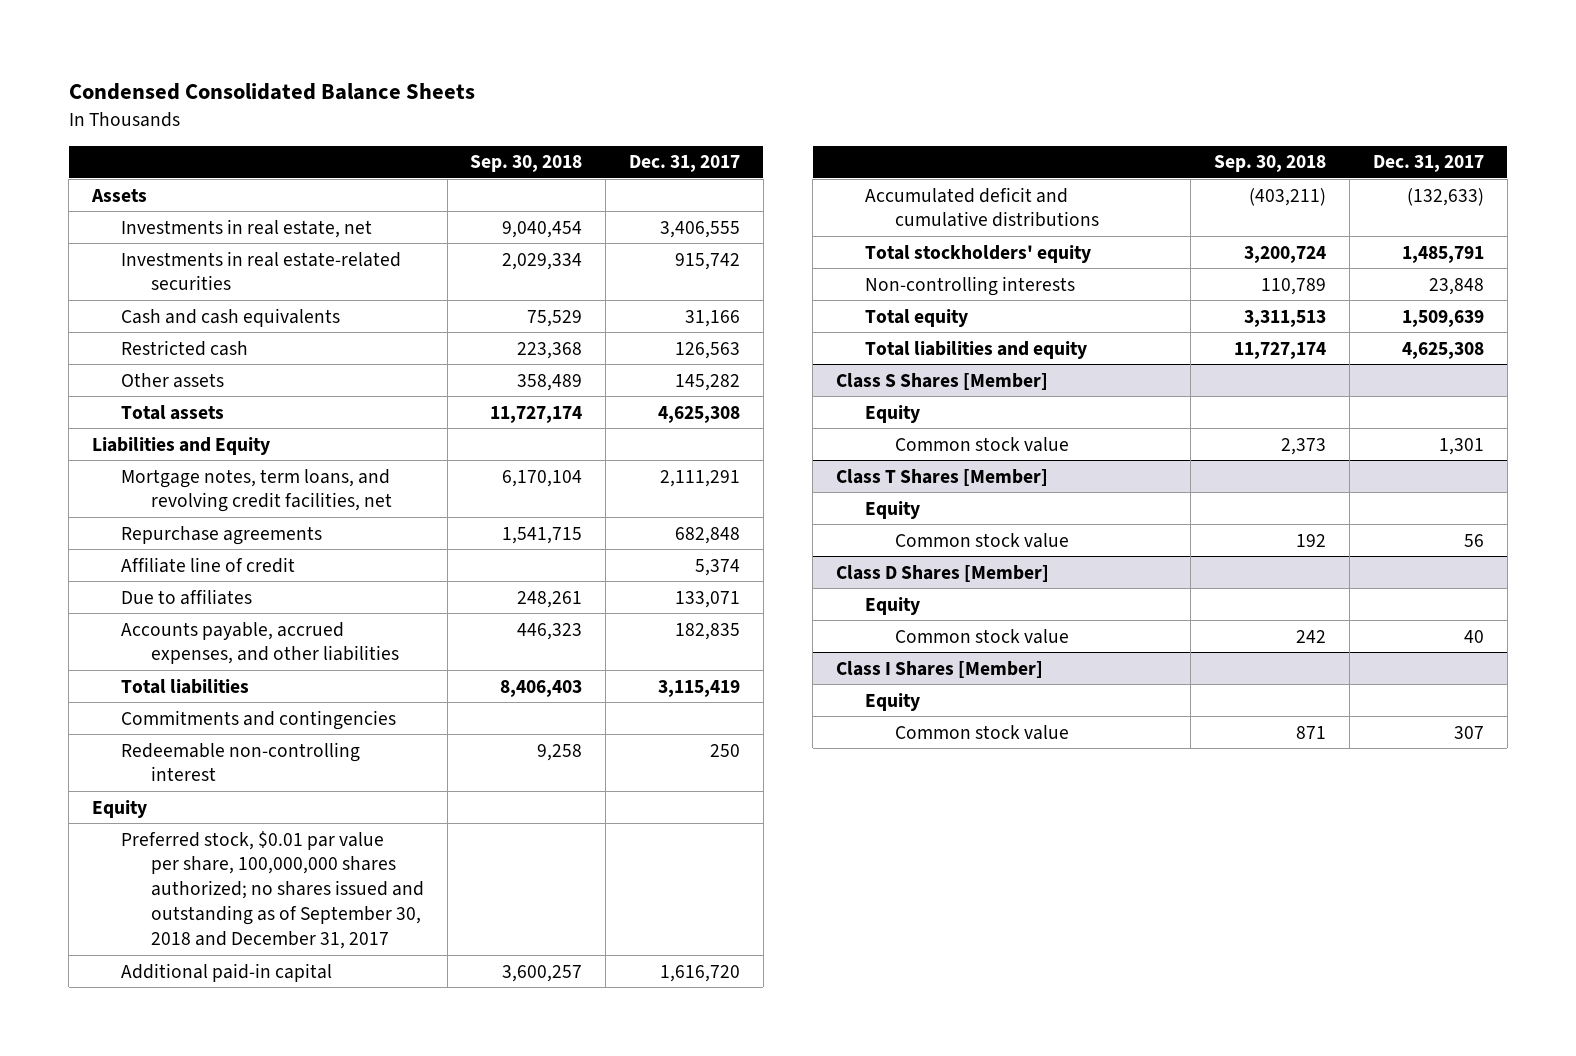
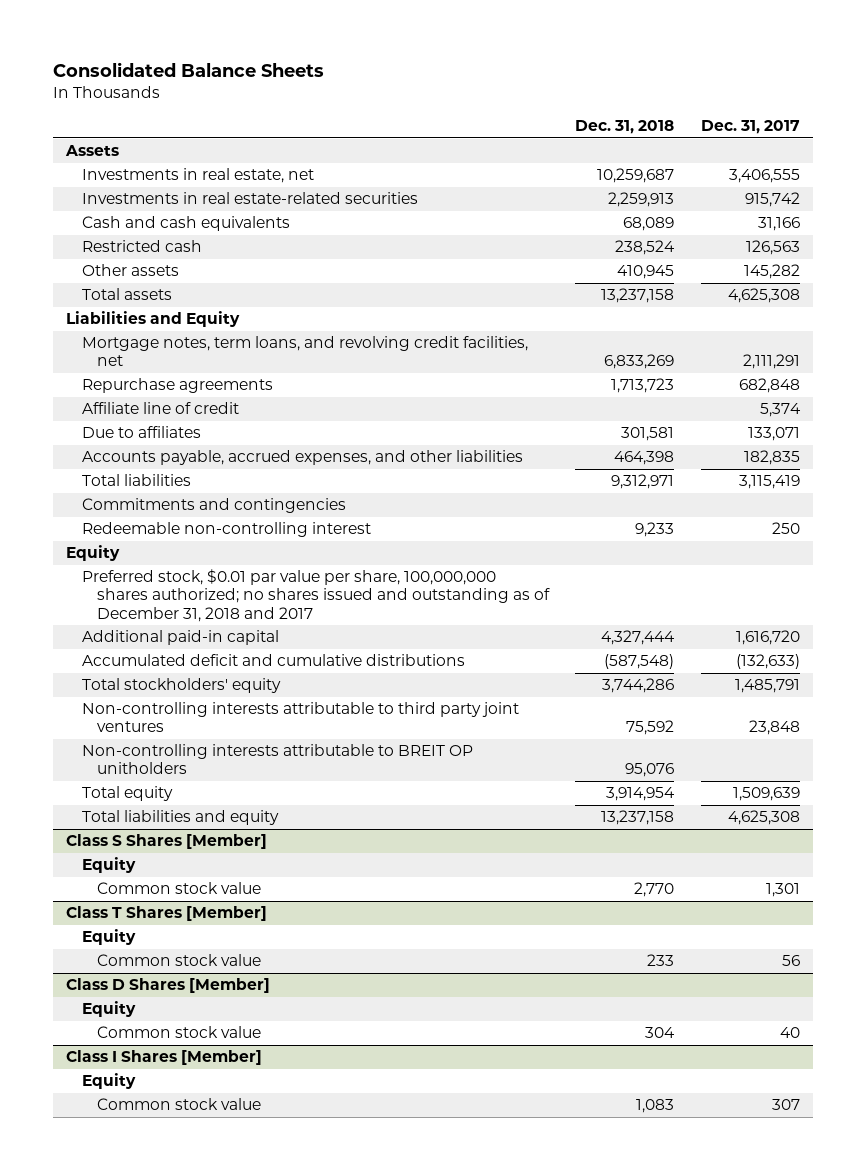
[68,83,475,101] Condensed Consolidated Balance Sheets -> [53,62,325,78] Consolidated Balance Sheets
[470,155,583,173] Sep. 30, 2018 -> none
none -> [575,119,675,134] Dec. 31, 2018
[121,830,424,949] Preferred stock, $0.01 par value per share, 100,000,000 shares authorized; no shares issued and outstanding as of September 30, 2018 and December 31, 2017 -> [81,569,550,622] Preferred stock, $0.01 par value per share, 100,000,000 shares authorized; no shares issued and outstanding as of December 31, 2018 and 2017
[865,275,1076,296] Non-controlling interests -> [81,702,519,733] Non-controlling interests attributable to third party joint ventures
none -> [81,744,473,775] Non-controlling interests attributable to BREIT OP unitholders

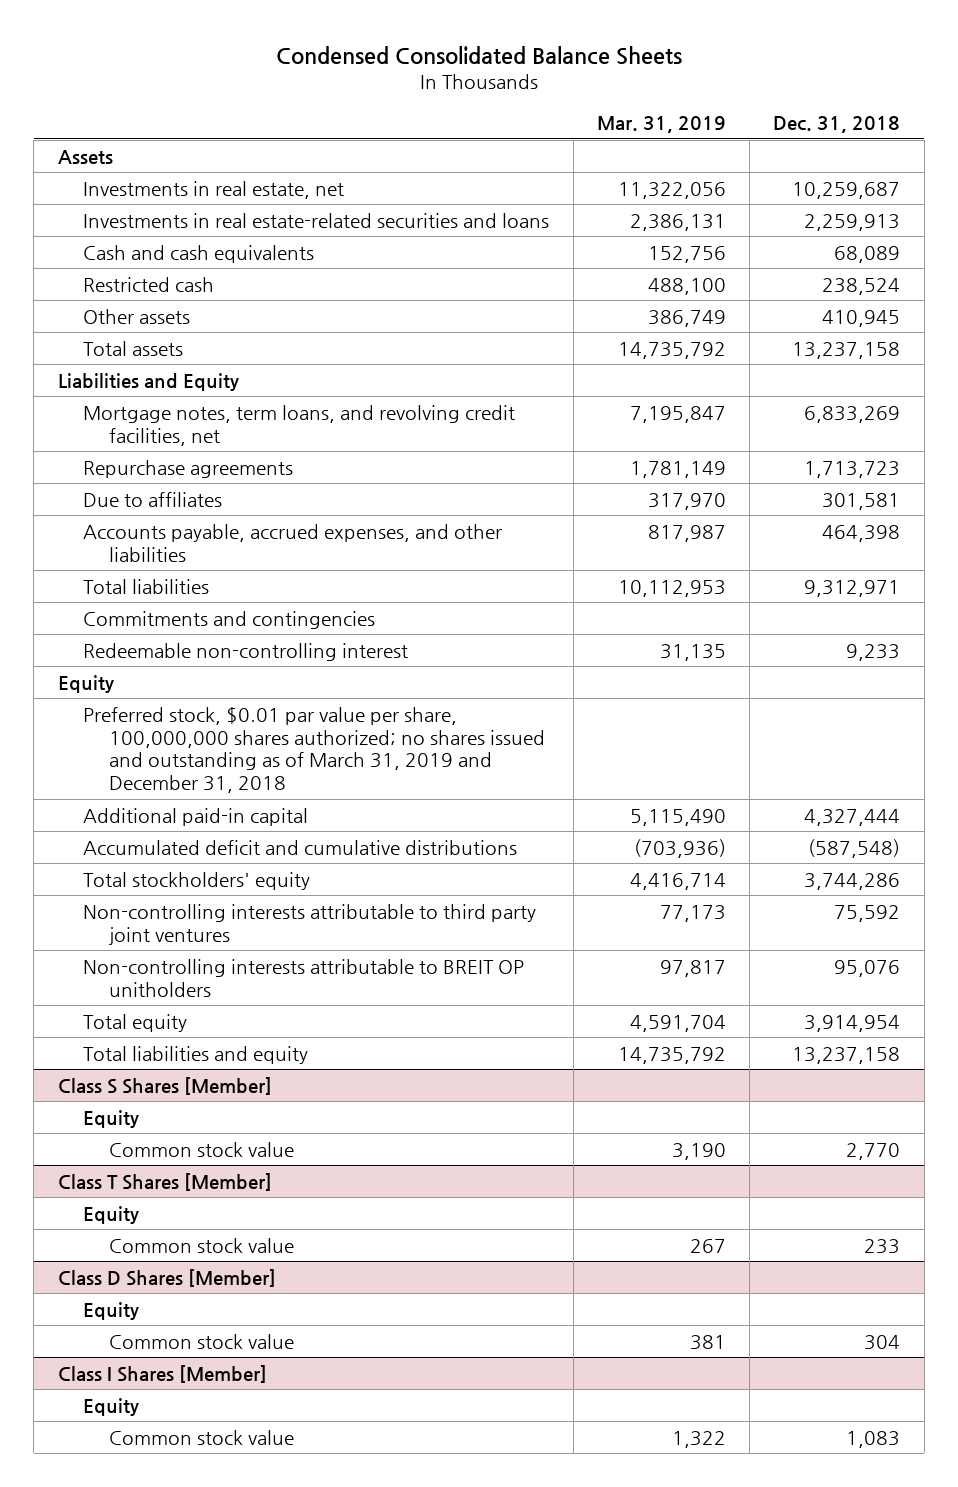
[53,62,325,78] Consolidated Balance Sheets -> [276,45,683,65] Condensed Consolidated Balance Sheets
[700,119,800,134] Dec. 31, 2017 -> none
none -> [596,116,726,134] Mar. 31, 2019
[81,192,418,205] Investments in real estate-related securities -> [83,212,550,228] Investments in real estate-related securities and loans
[81,402,239,415] Affiliate line of credit -> none
[81,569,550,622] Preferred stock, $0.01 par value per share, 100,000,000 shares authorized; no shares issued and outstanding as of December 31, 2018 and 2017 -> [83,706,545,794] Preferred stock, $0.01 par value per share, 100,000,000 shares authorized; no shares issued and outstanding as of March 31, 2019 and December 31, 2018

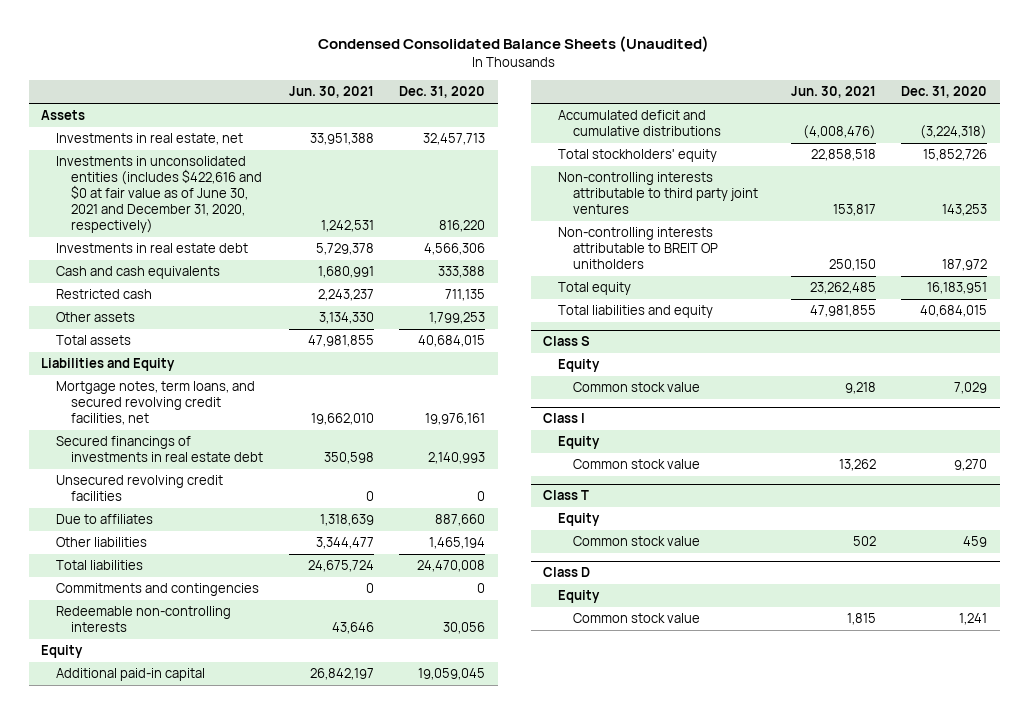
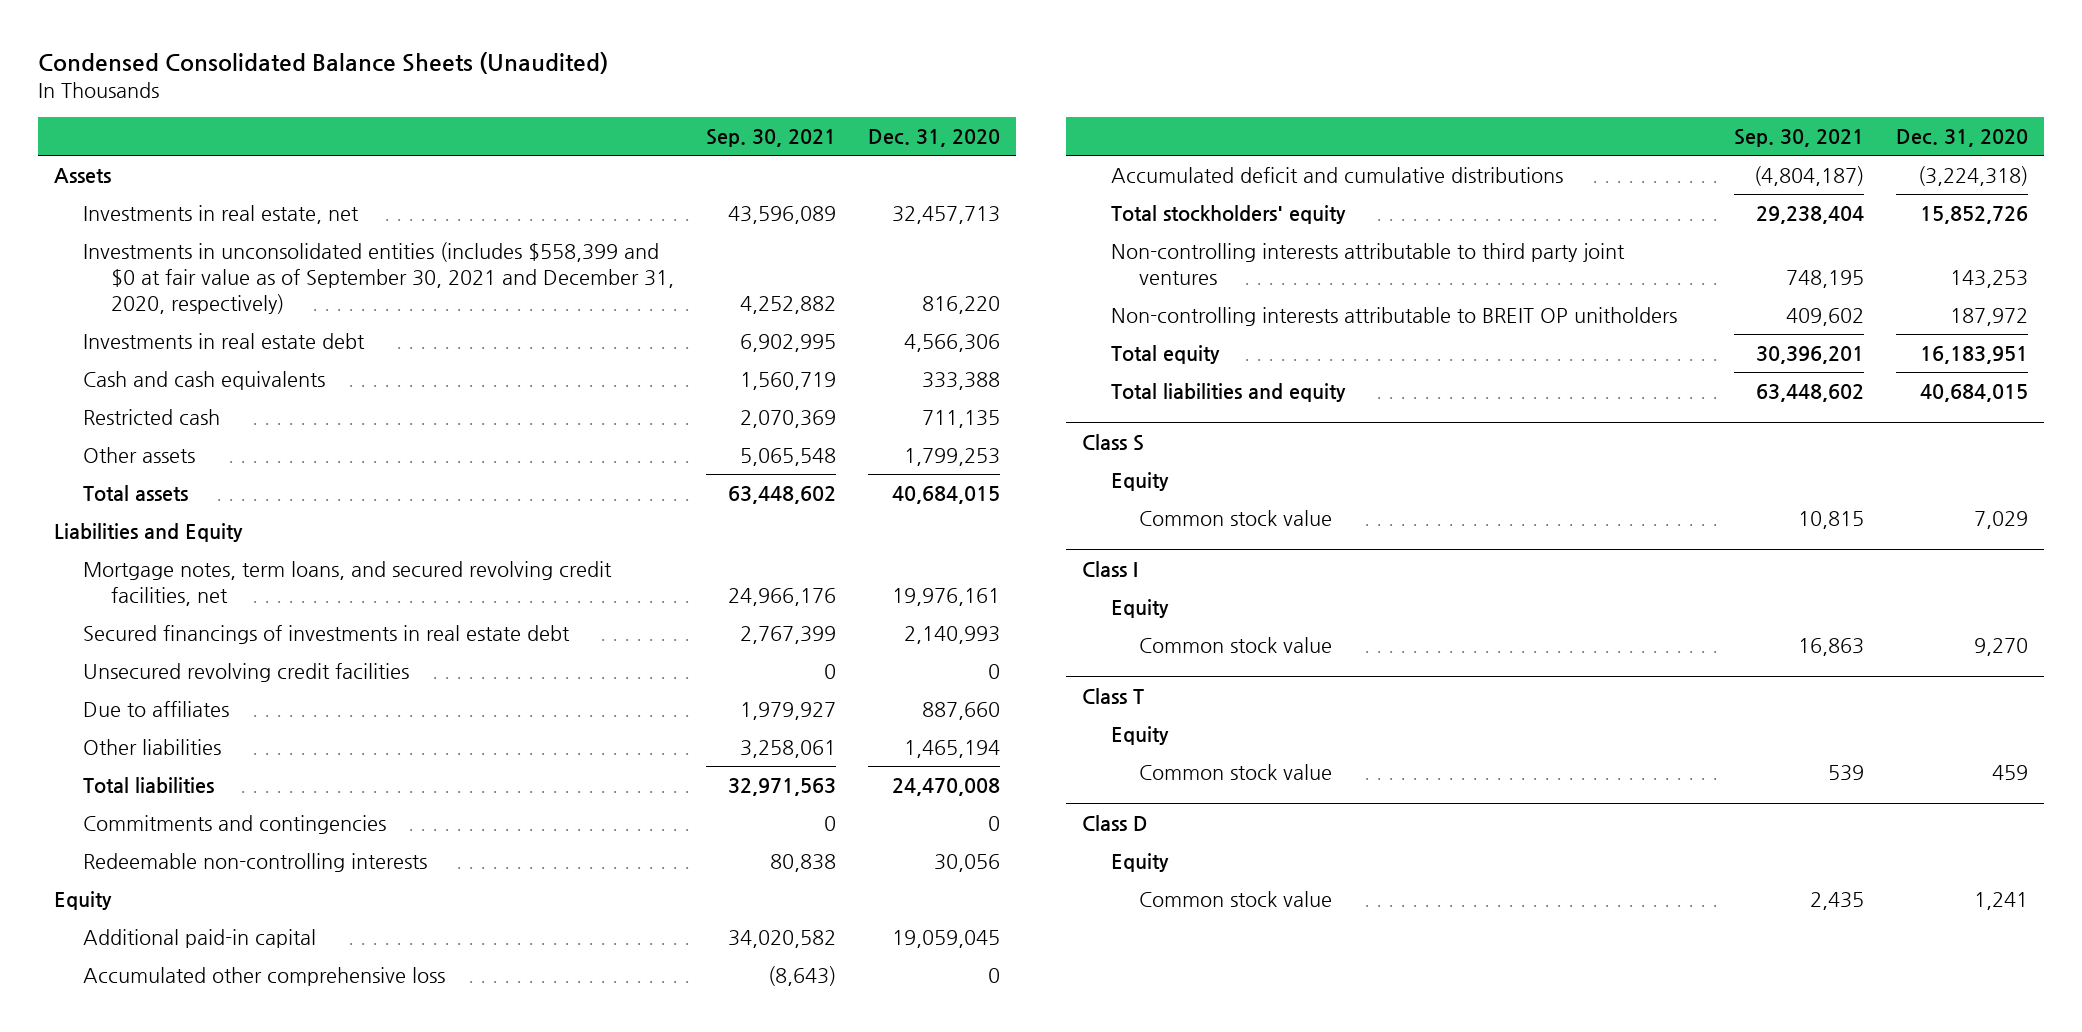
[288,86,374,99] Jun. 30, 2021 -> none
none -> [706,129,837,148] Sep. 30, 2021
[56,156,263,234] Investments in unconsolidated entities (includes $422,616 and $0 at fair value as of June 30, 2021 and December 31, 2020, respectively) -> [82,242,675,314] Investments in unconsolidated entities (includes $558,399 and $0 at fair value as of September 30, 2021 and December 31, 2020, respectively)
none -> [82,967,445,987] Accumulated other comprehensive loss

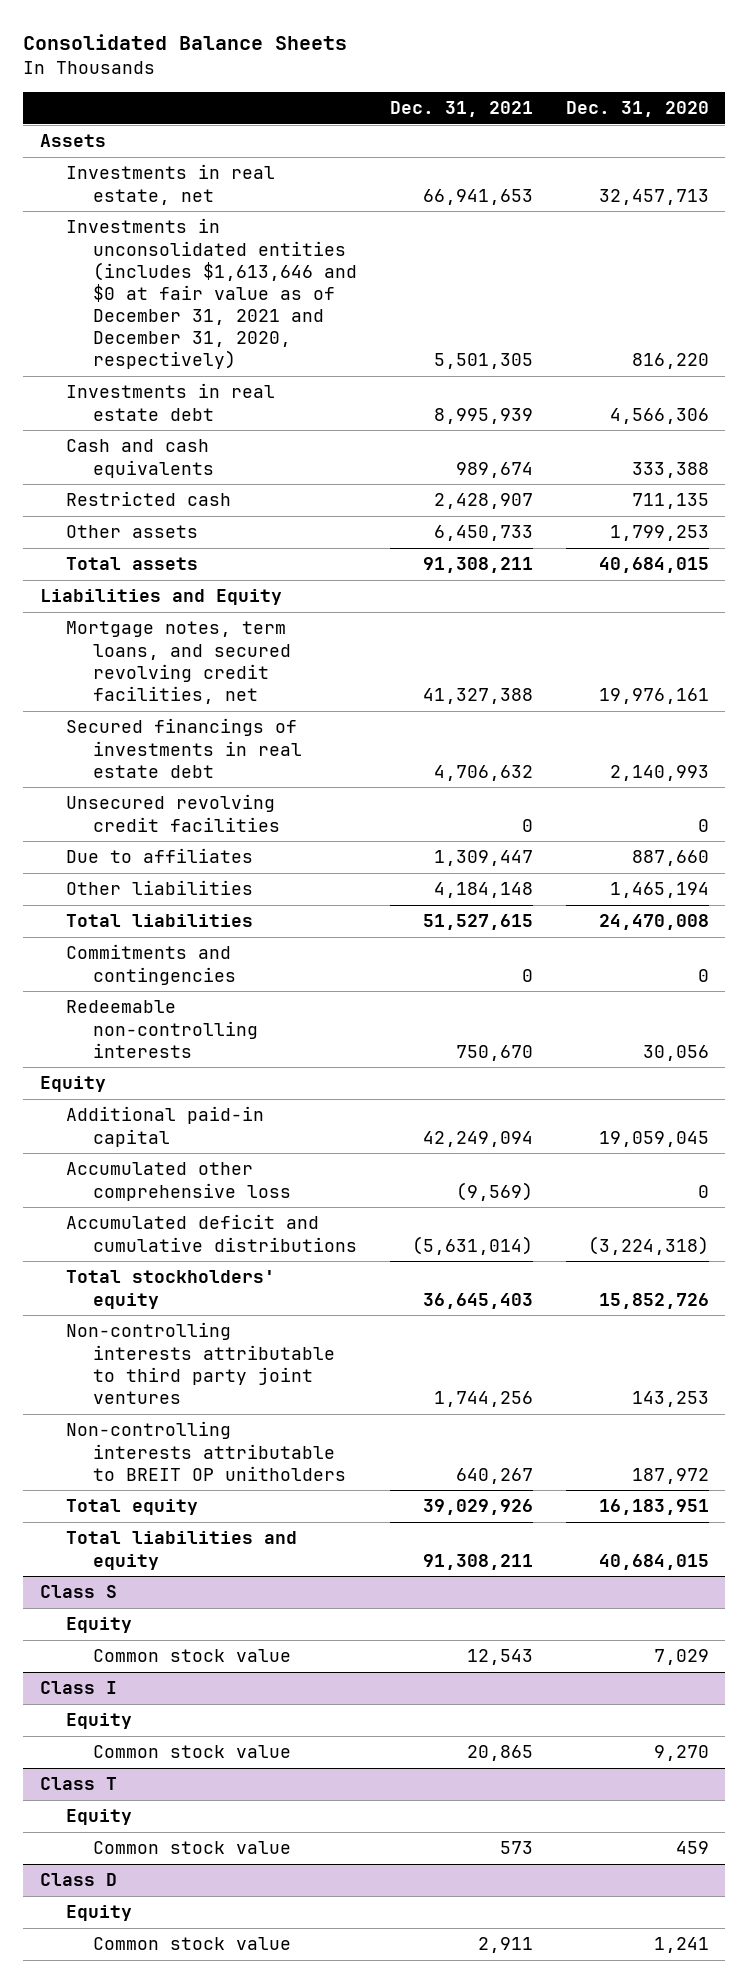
[38,51,609,74] Condensed Consolidated Balance Sheets (Unaudited) -> [23,34,348,51] Consolidated Balance Sheets
[706,129,837,148] Sep. 30, 2021 -> none
none -> [390,100,534,117] Dec. 31, 2021
[82,242,675,314] Investments in unconsolidated entities (includes $558,399 and $0 at fair value as of September 30, 2021 and December 31, 2020, respectively) -> [66,218,358,370] Investments in unconsolidated entities (includes $1,613,646 and $0 at fair value as of December 31, 2021 and December 31, 2020, respectively)

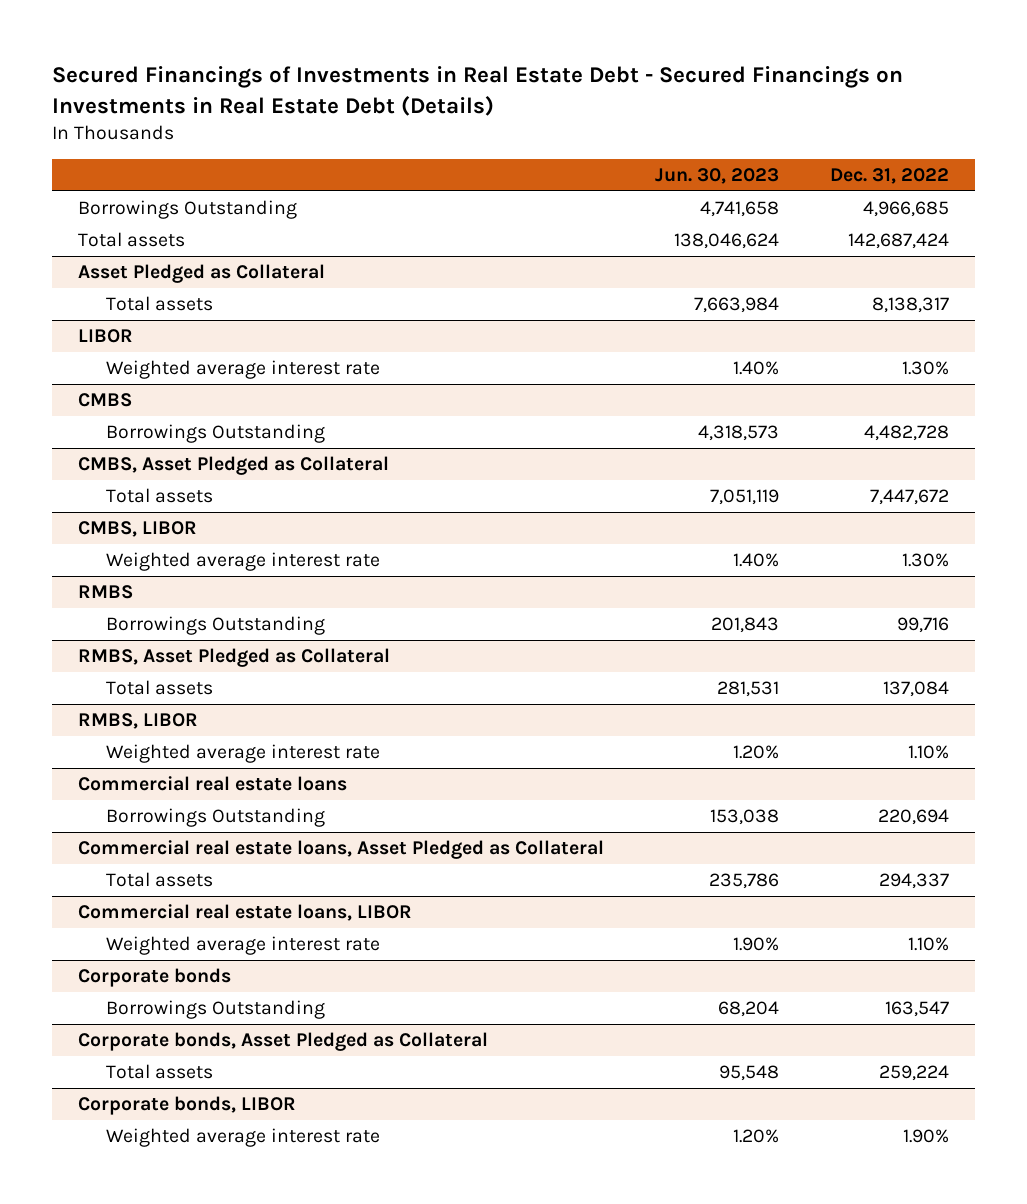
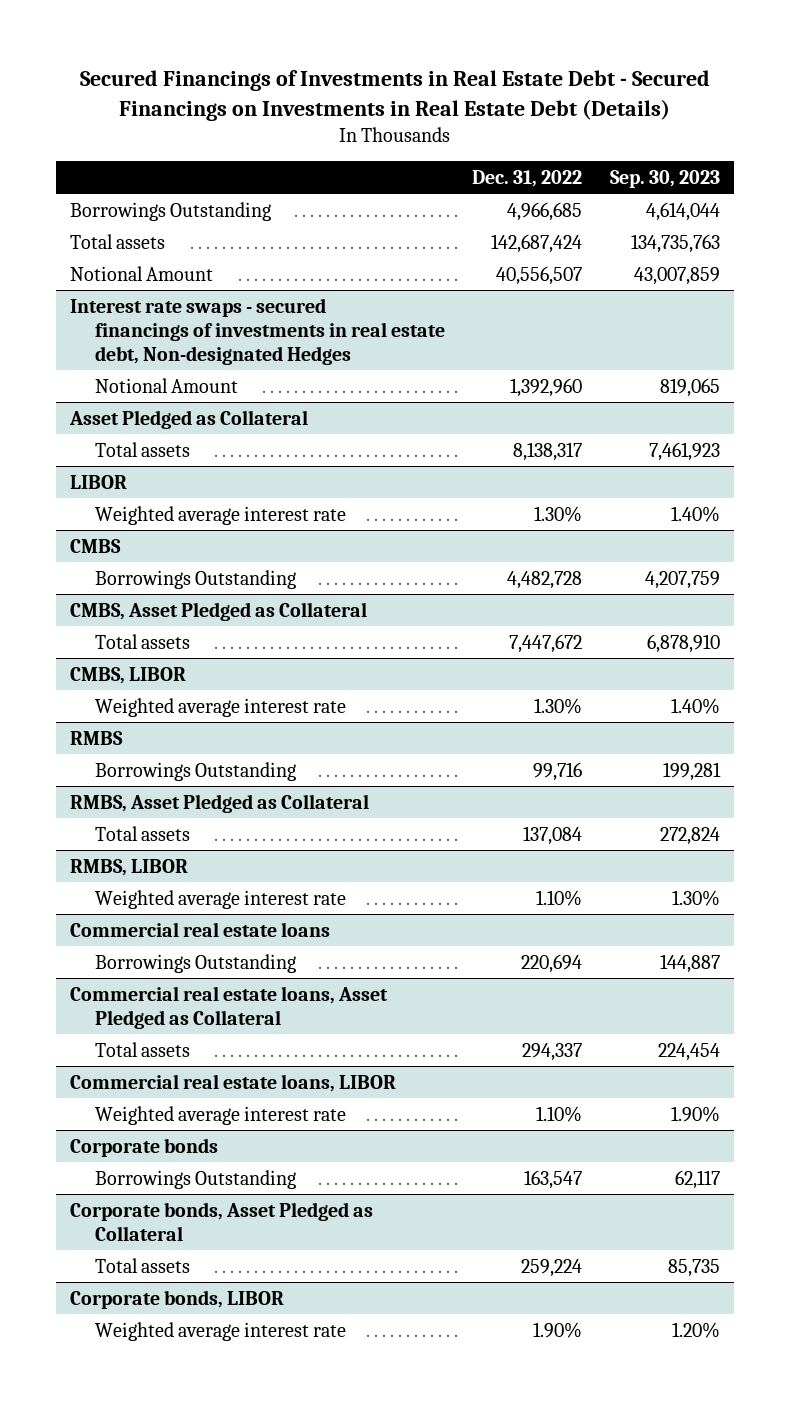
[654,167,779,184] Jun. 30, 2023 -> none
none -> [610,169,721,188] Sep. 30, 2023
none -> [70,265,214,281] Notional Amount
none -> [70,297,445,365] Interest rate swaps - secured financings of investments in real estate debt, Non-designated Hedges
none -> [94,377,238,393] Notional Amount

